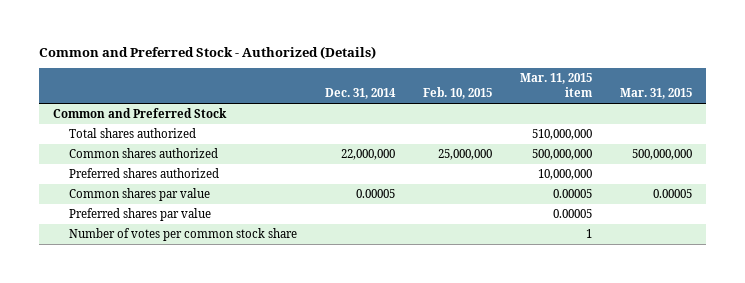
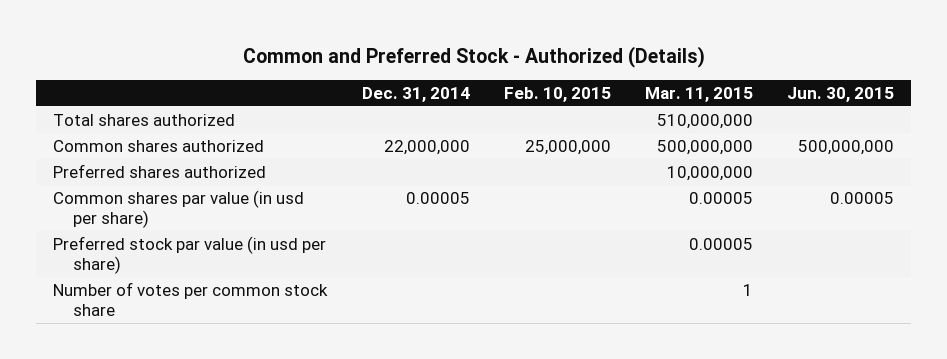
[519,73,593,98] Mar. 11, 2015 item -> none
[619,88,692,100] Mar. 31, 2015 -> none
none -> [644,86,753,102] Mar. 11, 2015
none -> [787,86,895,102] Jun. 30, 2015
[52,108,227,119] Common and Preferred Stock -> none
[68,188,210,202] Common shares par value -> [53,189,305,229] Common shares par value (in usd per share)
[68,208,211,222] Preferred shares par value -> [53,235,327,275] Preferred stock par value (in usd per share)

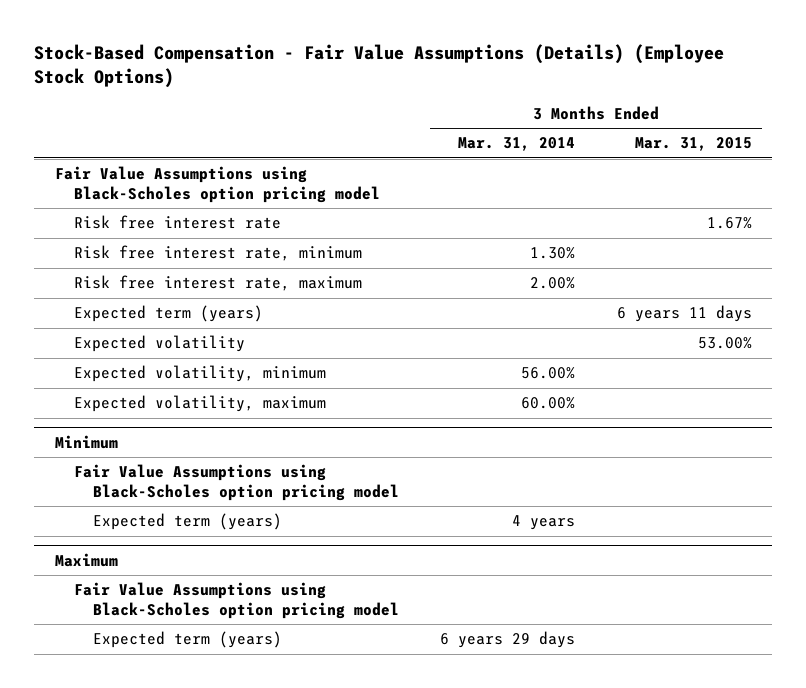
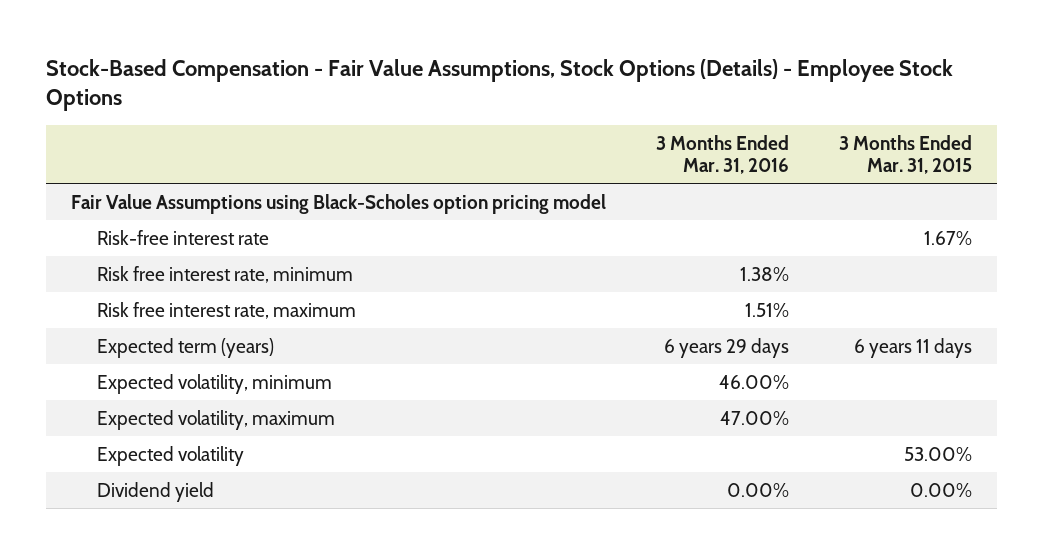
[34,43,725,88] Stock-Based Compensation - Fair Value Assumptions (Details) (Employee Stock Options) -> [45,58,953,112] Stock-Based Compensation - Fair Value Assumptions, Stock Options (Details) - Employee Stock Options
[458,137,576,152] Mar. 31, 2014 -> none
none -> [655,134,789,174] 3 Months Ended Mar. 31, 2016
[74,215,282,230] Risk free interest rate -> [97,229,270,245] Risk-free interest rate
[54,434,118,449] Minimum -> none
[74,464,400,501] Fair Value Assumptions using Black-Scholes option pricing model -> none
[93,513,283,531] Expected term (years) -> none
[54,552,118,567] Maximum -> none
[74,582,400,619] Fair Value Assumptions using Black-Scholes option pricing model -> none
[93,631,283,649] Expected term (years) -> none
[74,335,246,353] Expected volatility -> [97,445,245,466] Expected volatility
none -> [97,481,215,502] Dividend yield

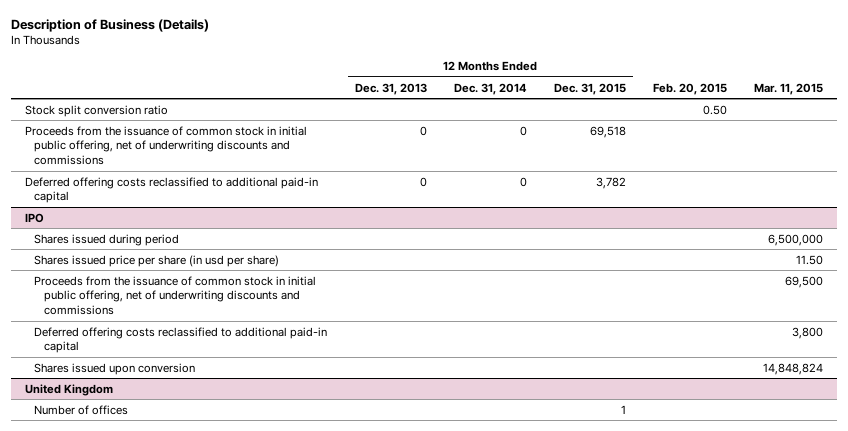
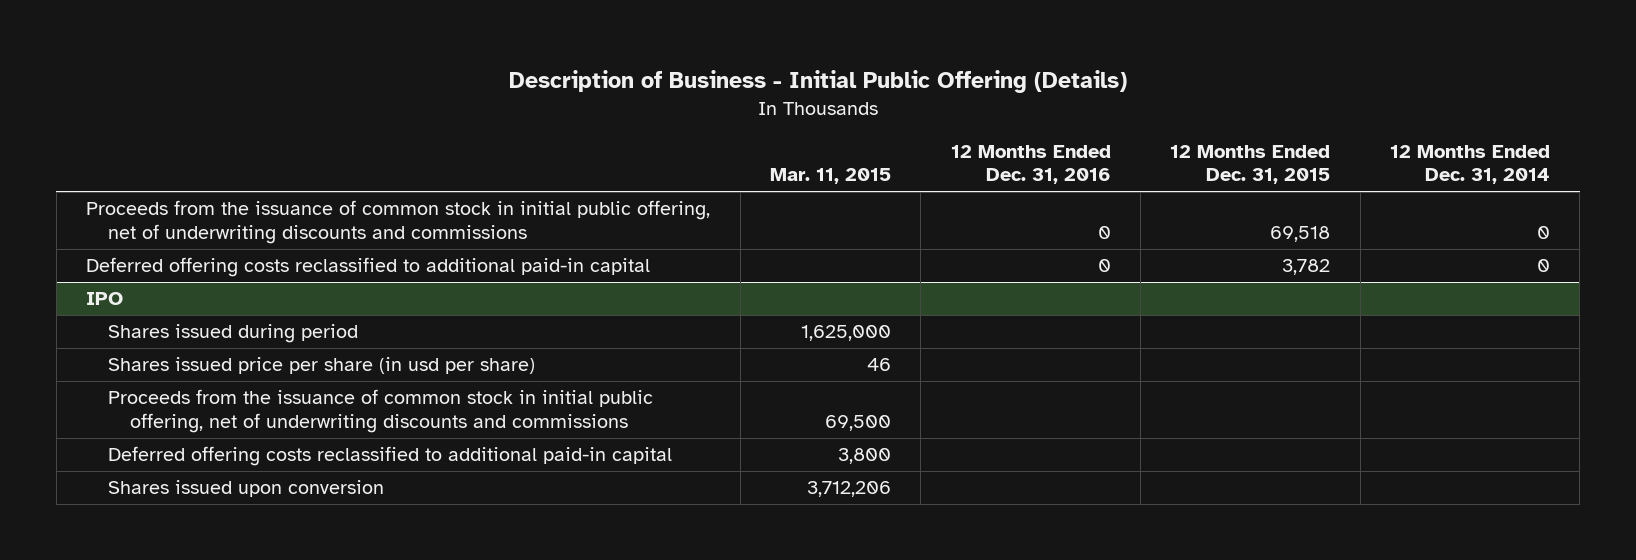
[11,18,210,32] Description of Business (Details) -> [509,69,1128,93] Description of Business - Initial Public Offering (Details)
[354,82,427,95] Dec. 31, 2013 -> none
[653,82,728,95] Feb. 20, 2015 -> none
none -> [950,145,1111,185] 12 Months Ended Dec. 31, 2016
[24,104,168,117] Stock split conversion ratio -> none
[768,233,824,246] 6,500,000 -> [800,325,891,342] 1,625,000
[796,254,824,265] 11.50 -> [866,358,891,372] 46
[24,383,113,396] United Kingdom -> none
[34,404,129,415] Number of offices -> none
[763,362,824,375] 14,848,824 -> [806,481,891,498] 3,712,206

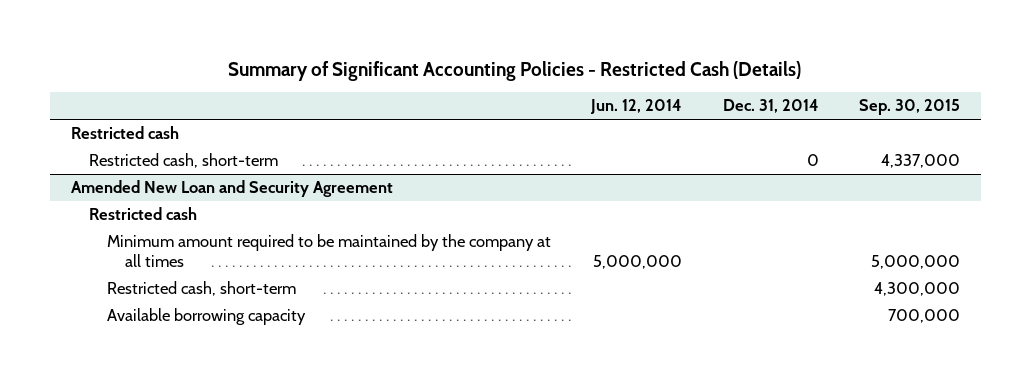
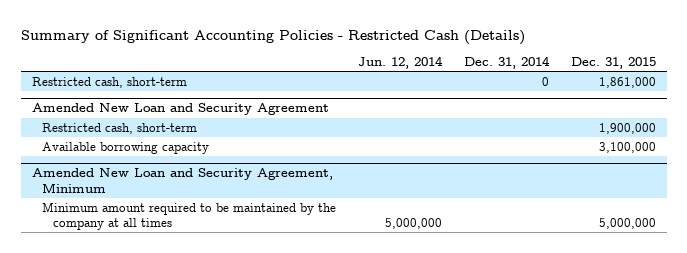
[859,99,961,116] Sep. 30, 2015 -> none
none -> [570,57,656,70] Dec. 31, 2015
[70,126,179,140] Restricted cash -> none
[88,207,197,221] Restricted cash -> none
[106,234,551,268] Minimum amount required to be maintained by the company at all times -> none
none -> [31,168,333,193] Amended New Loan and Security Agreement, Minimum
none -> [42,201,337,230] Minimum amount required to be maintained by the company at all times

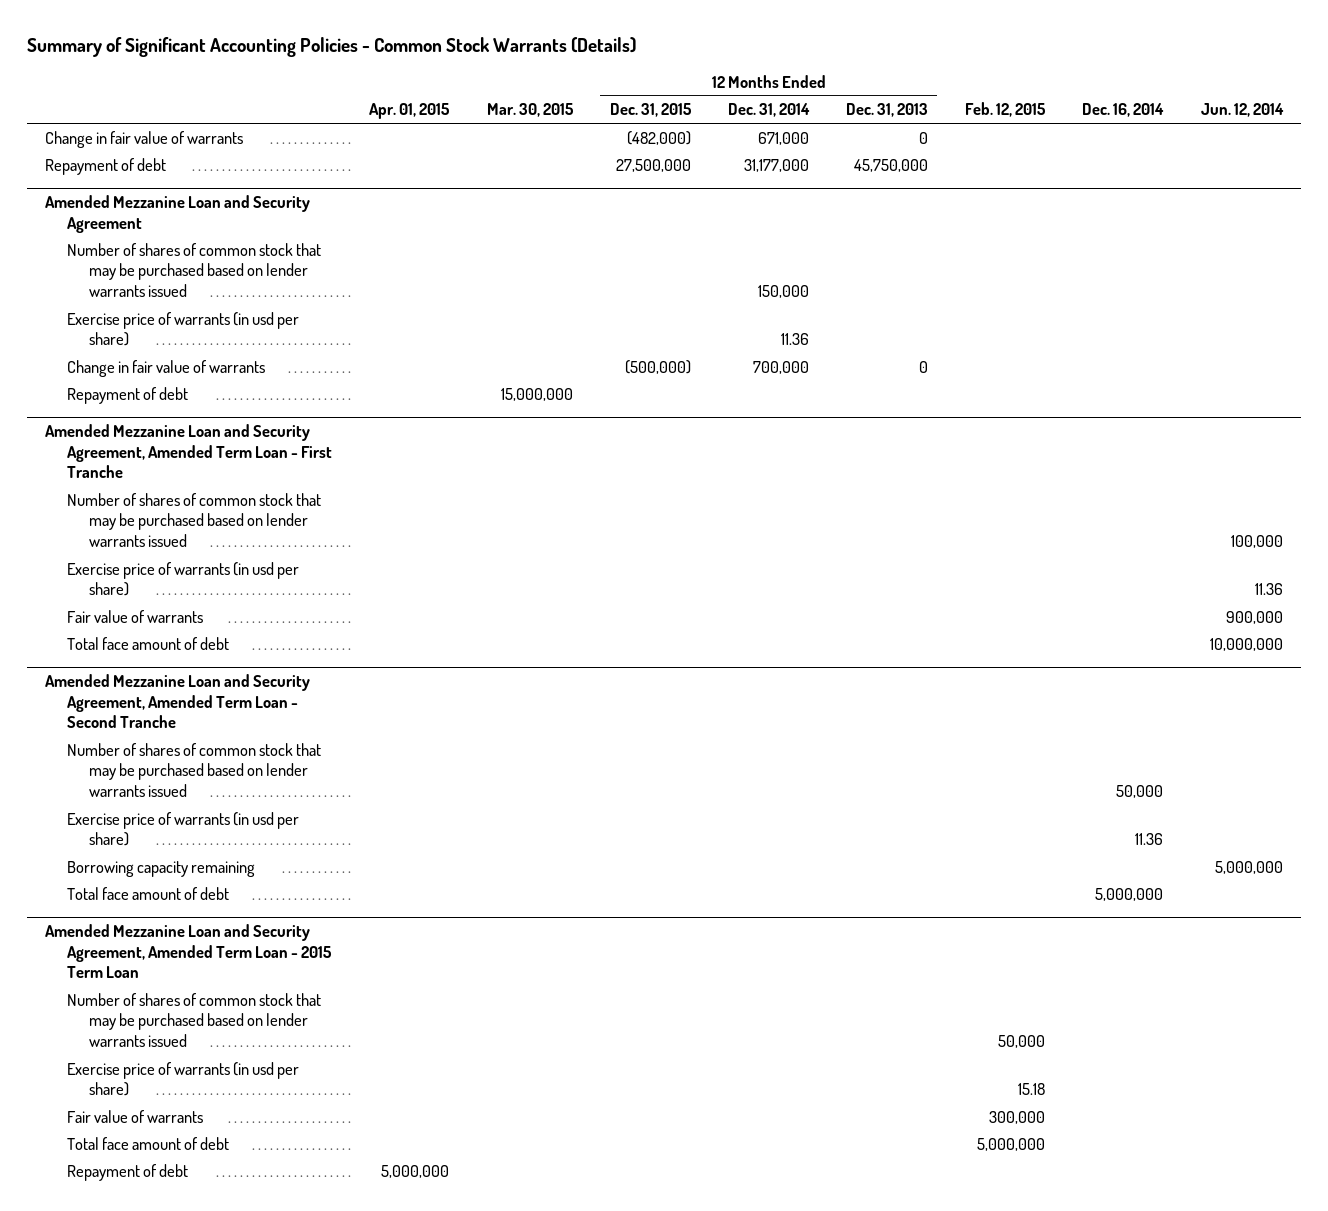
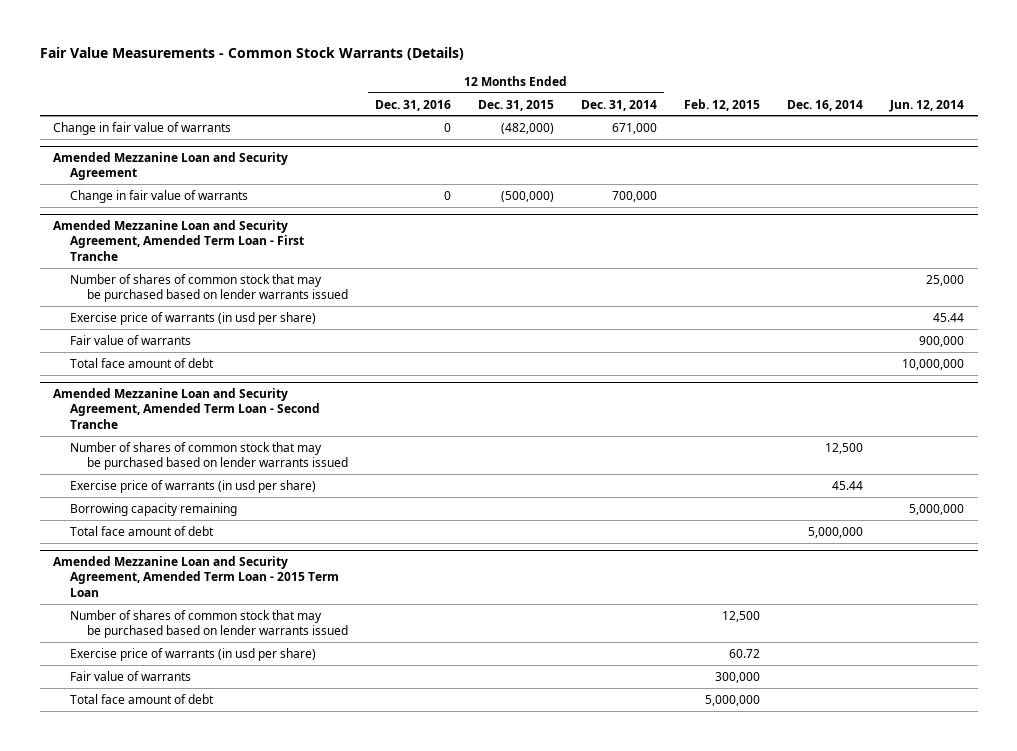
[26,37,636,58] Summary of Significant Accounting Policies - Common Stock Warrants (Details) -> [39,47,464,61] Fair Value Measurements - Common Stock Warrants (Details)
[369,103,451,120] Apr. 01, 2015 -> none
[486,103,574,118] Mar. 30, 2015 -> none
[846,103,929,118] Dec. 31, 2013 -> none
none -> [374,99,451,111] Dec. 31, 2016
[45,157,167,175] Repayment of debt -> none
[67,242,322,298] Number of shares of common stock that may be purchased based on lender warrants issued -> none
[67,311,300,347] Exercise price of warrants (in usd per share) -> none
[67,386,189,404] Repayment of debt -> none
[1230,535,1283,549] 100,000 -> [926,274,965,286] 25,000
[1254,583,1283,596] 11.36 -> [933,312,965,322] 45.44
[1116,785,1164,799] 50,000 -> [825,442,864,454] 12,500
[1135,833,1164,846] 11.36 -> [832,480,864,490] 45.44
[998,1035,1046,1049] 50,000 -> [722,610,761,622] 12,500
[1018,1083,1046,1096] 15.18 -> [729,648,761,658] 60.72
[67,1163,189,1181] Repayment of debt -> none

